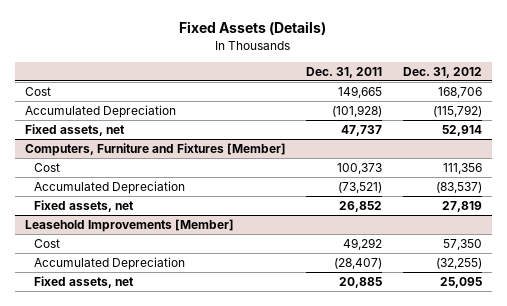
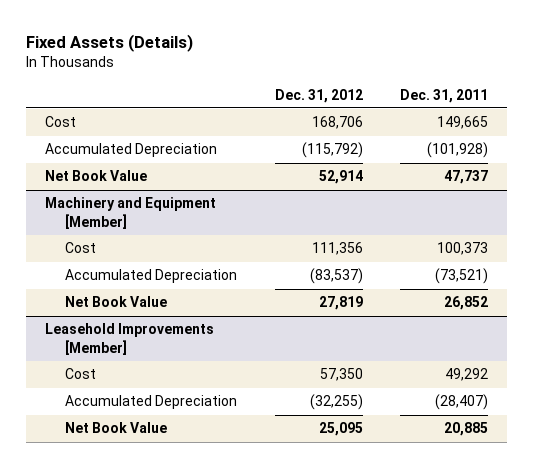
[24,142,286,156] Computers, Furniture and Fixtures [Member] -> none
[24,123,125,136] Fixed assets, net -> [44,170,147,182] Net Book Value
none -> [44,197,216,229] Machinery and Equipment [Member]
[33,199,134,212] Fixed assets, net -> [65,296,168,308] Net Book Value
[33,275,134,288] Fixed assets, net -> [65,422,168,434] Net Book Value

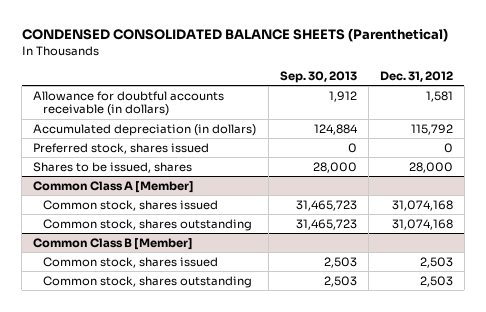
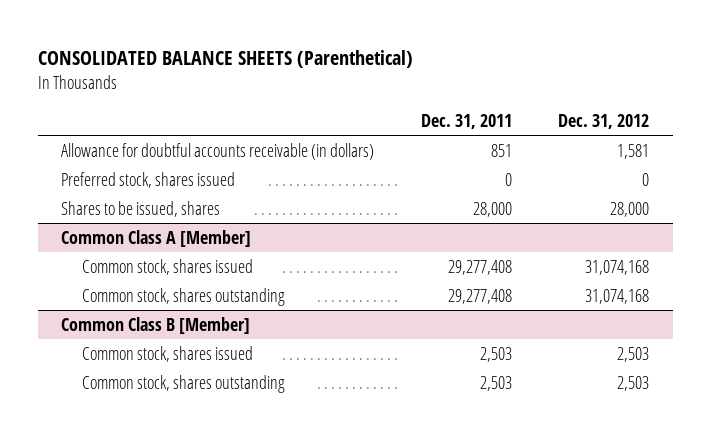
[21,28,448,43] CONDENSED CONSOLIDATED BALANCE SHEETS (Parenthetical) -> [38,50,414,69] CONSOLIDATED BALANCE SHEETS (Parenthetical)
[279,70,357,83] Sep. 30, 2013 -> none
none -> [420,113,512,129] Dec. 31, 2011
[33,123,257,136] Accumulated depreciation (in dollars) -> none

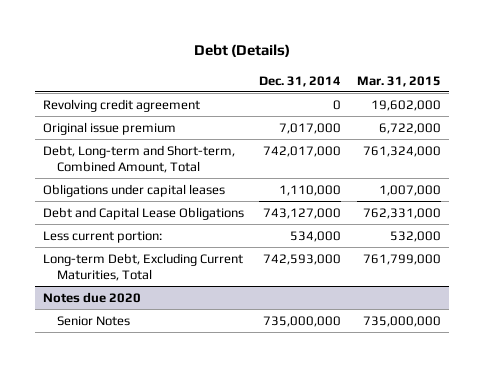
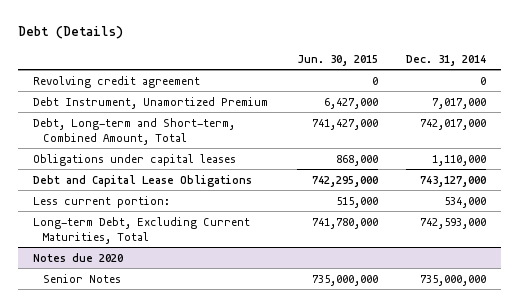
[356,75,441,87] Mar. 31, 2015 -> none
none -> [296,54,378,66] Jun. 30, 2015
[42,121,176,135] Original issue premium -> [32,96,268,109] Debt Instrument, Unamortized Premium

